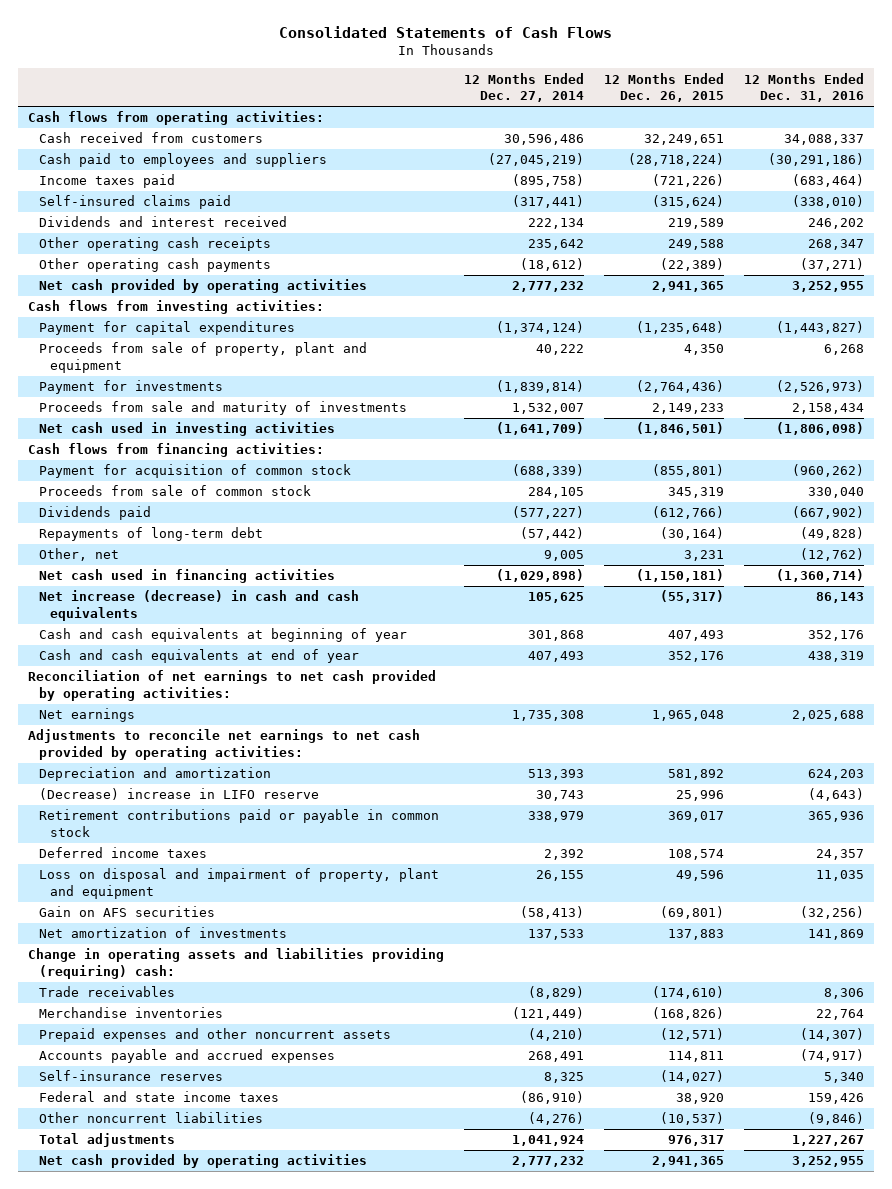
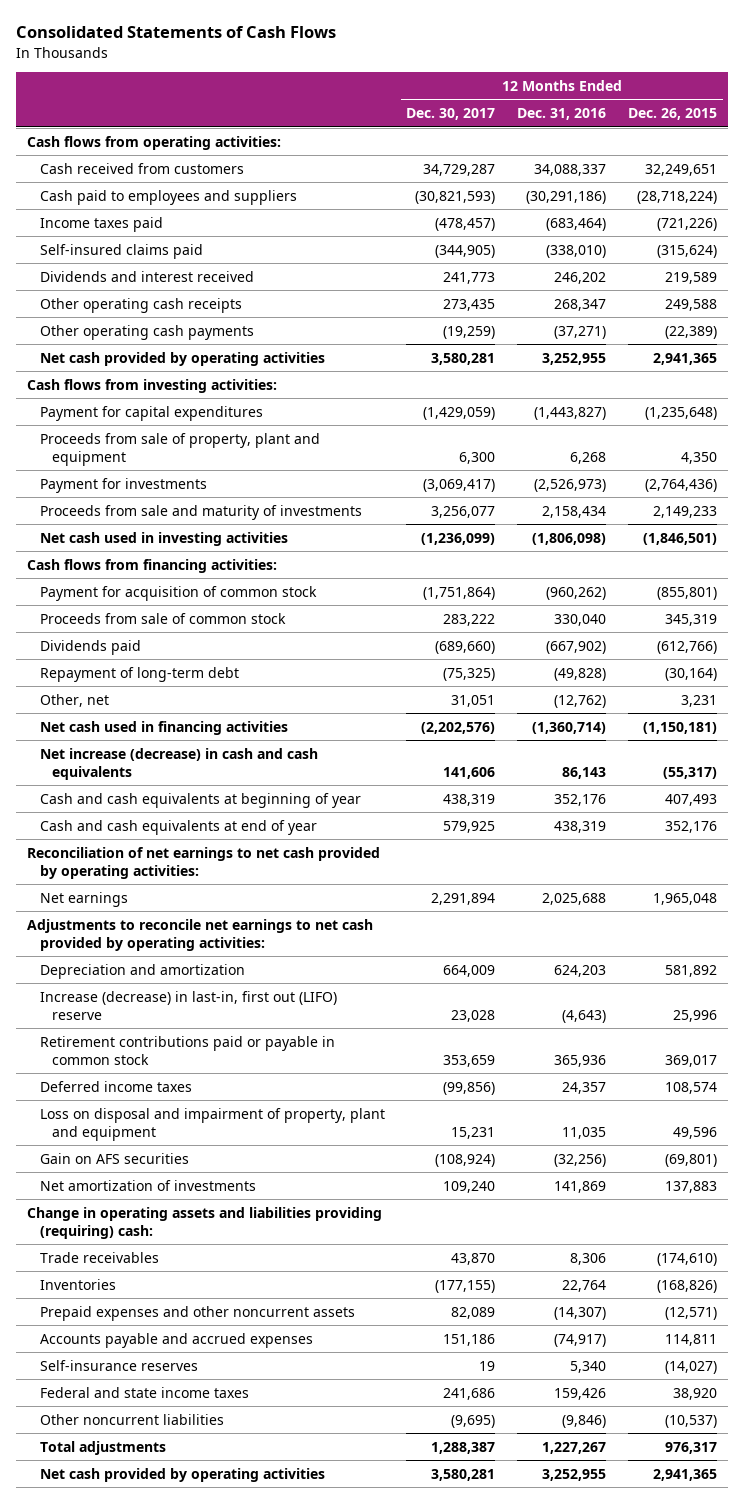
[464,72,585,103] 12 Months Ended Dec. 27, 2014 -> none
none -> [406,108,496,121] Dec. 30, 2017
[39,527,264,542] Repayments of long-term debt -> [39,666,239,682] Repayment of long-term debt
[39,788,320,801] (Decrease) increase in LIFO reserve -> [39,990,337,1020] Increase (decrease) in last-in, first out (LIFO) reserve
[39,1007,224,1019] Merchandise inventories -> [39,1278,116,1290] Inventories

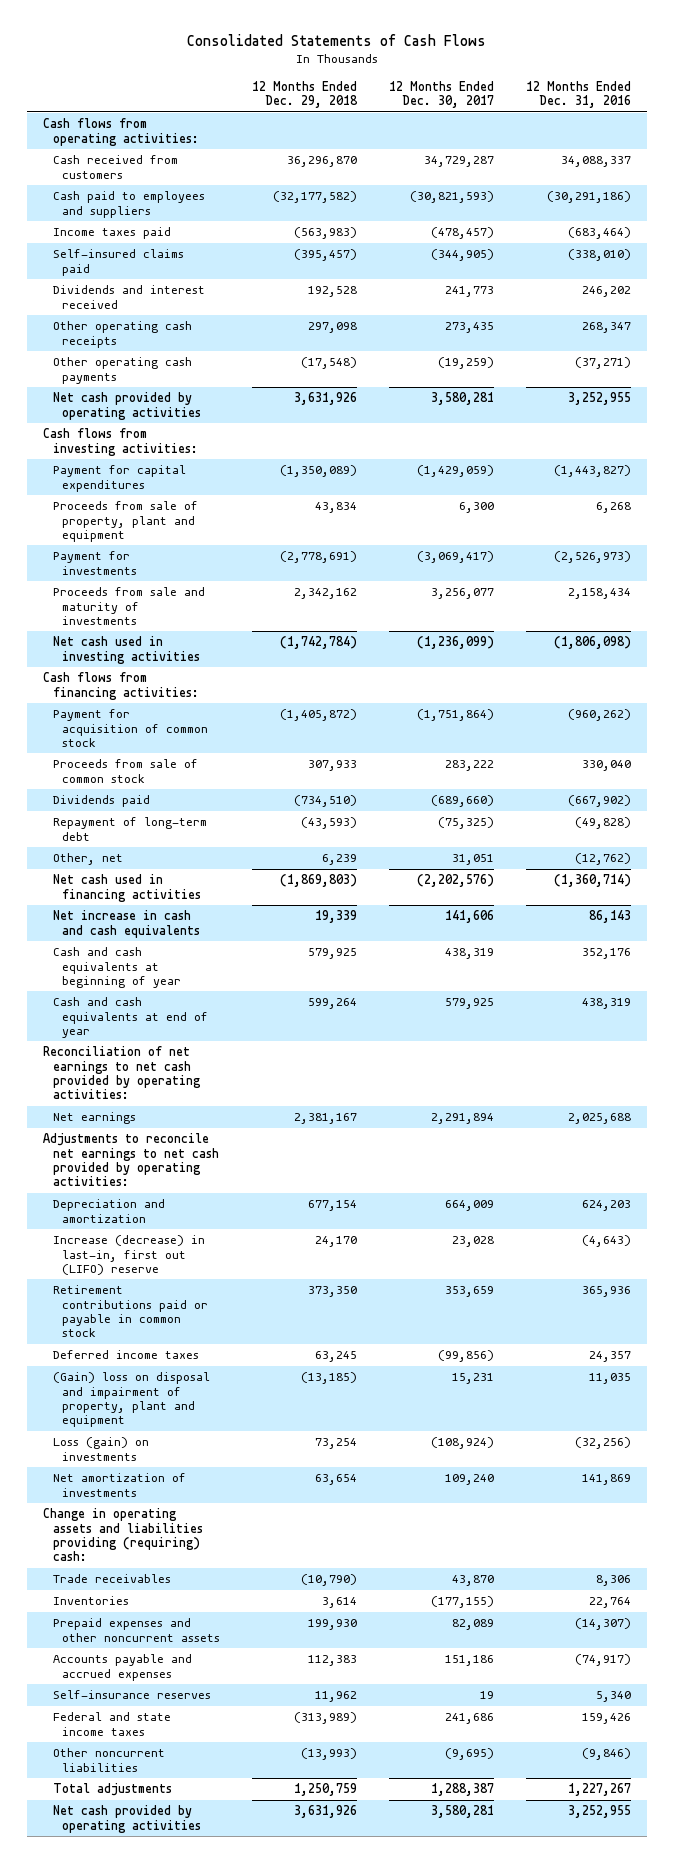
[628,108,718,121] Dec. 26, 2015 -> none
none -> [252,80,359,109] 12 Months Ended Dec. 29, 2018
[39,747,318,780] Net increase (decrease) in cash and cash equivalents -> [52,910,201,938] Net increase in cash and cash equivalents
[39,1107,385,1141] Loss on disposal and impairment of property, plant and equipment -> [52,1372,210,1428] (Gain) loss on disposal and impairment of property, plant and equipment
[39,1152,189,1164] Gain on AFS securities -> [52,1437,149,1461] Loss (gain) on investments

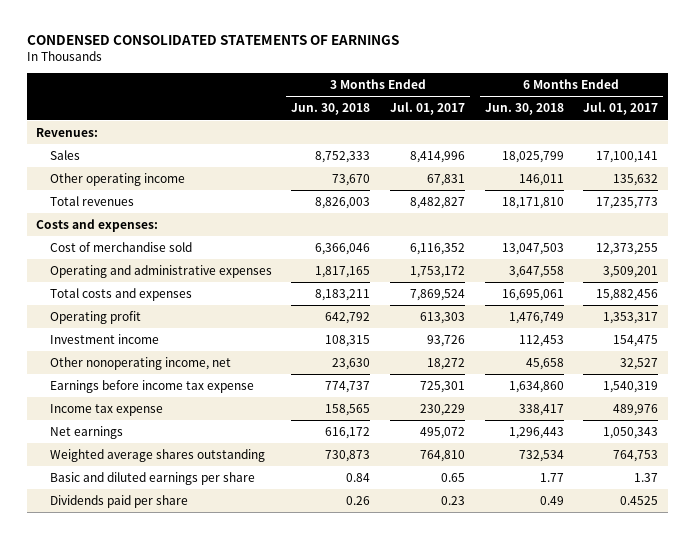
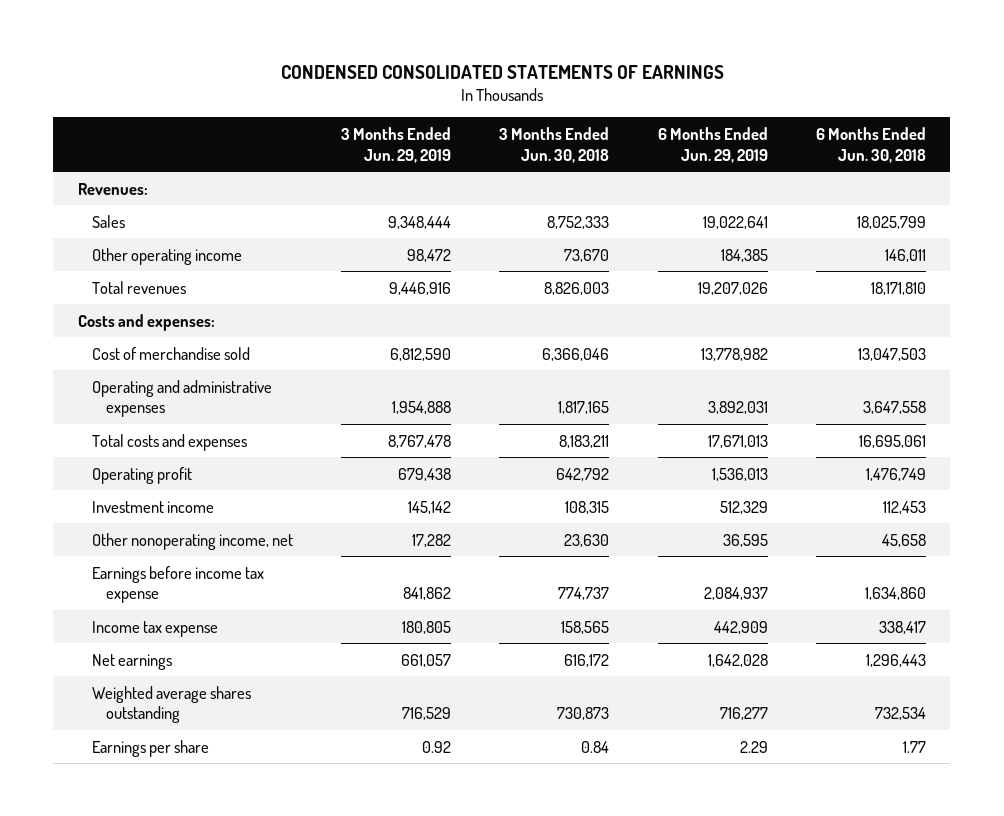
[389,102,465,116] Jul. 01, 2017 -> none
[583,102,659,116] Jul. 01, 2017 -> none
none -> [341,127,452,163] 3 Months Ended Jun. 29, 2019
none -> [657,127,768,163] 6 Months Ended Jun. 29, 2019
[49,494,188,508] Dividends paid per share -> none
[49,471,255,485] Basic and diluted earnings per share -> [91,739,209,757] Earnings per share

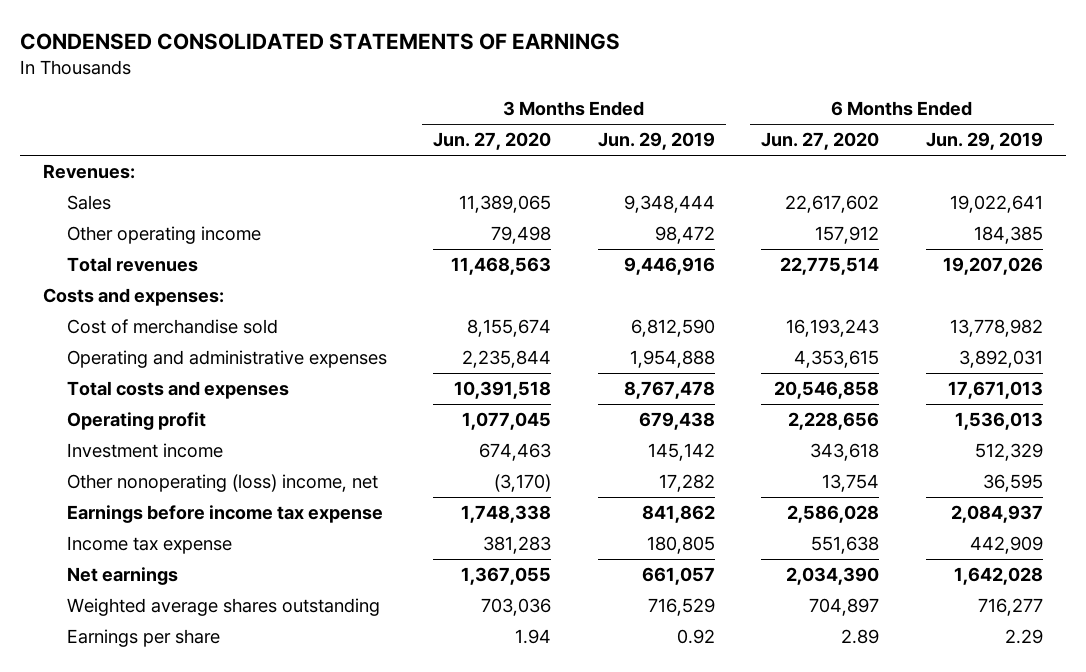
[499,127,610,163] 3 Months Ended Jun. 30, 2018 -> none
[816,127,927,163] 6 Months Ended Jun. 30, 2018 -> none
none -> [433,132,552,151] Jun. 27, 2020
none -> [761,132,880,151] Jun. 27, 2020
[91,532,293,550] Other nonoperating income, net -> [67,474,379,493] Other nonoperating (loss) income, net

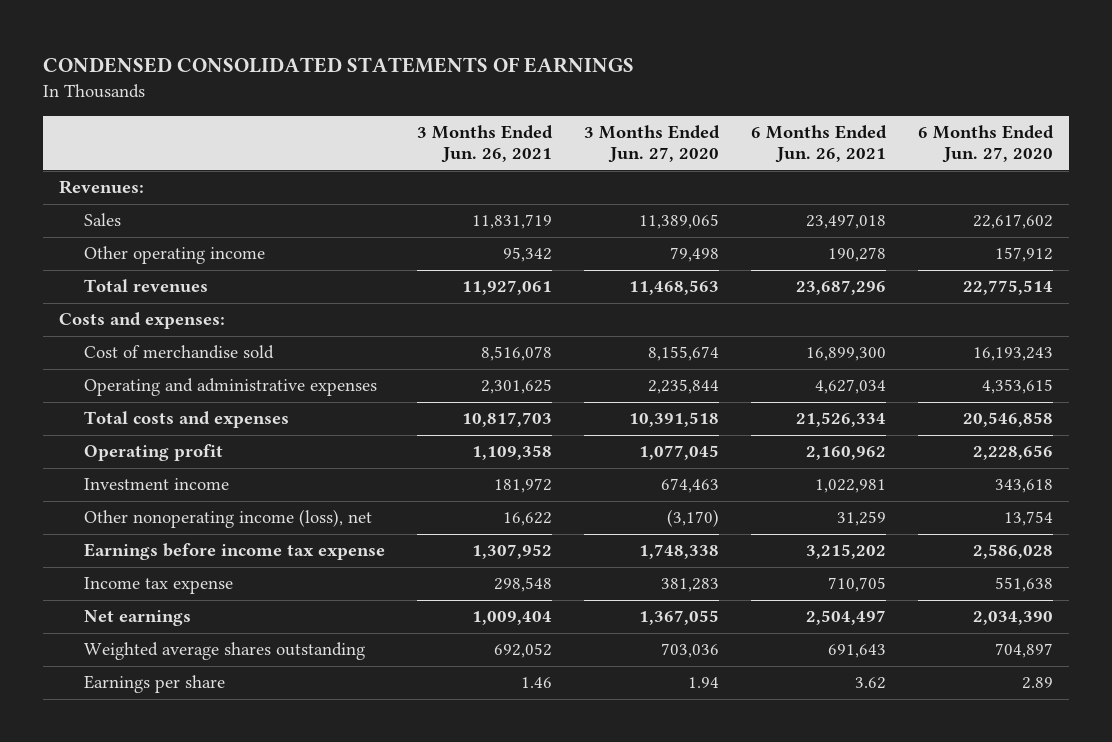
[597,132,715,151] Jun. 29, 2019 -> none
[925,132,1043,151] Jun. 29, 2019 -> none
none -> [416,124,553,164] 3 Months Ended Jun. 26, 2021
none -> [750,124,887,164] 6 Months Ended Jun. 26, 2021
[67,474,379,493] Other nonoperating (loss) income, net -> [83,509,372,529] Other nonoperating income (loss), net

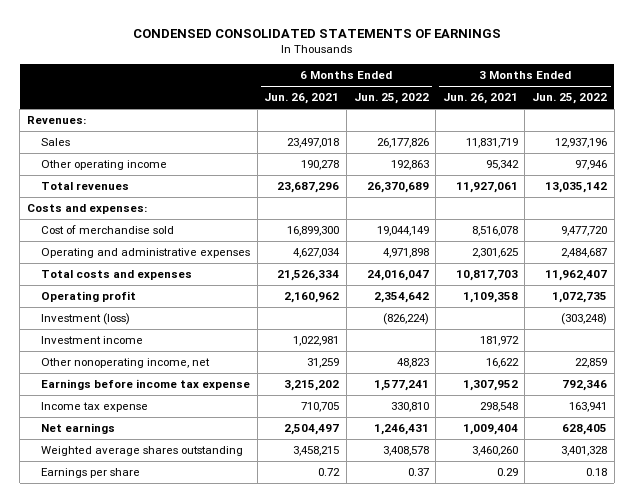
[583,124,720,164] 3 Months Ended Jun. 27, 2020 -> none
[917,124,1054,164] 6 Months Ended Jun. 27, 2020 -> none
none -> [353,93,429,105] Jun. 25, 2022
none -> [532,93,608,105] Jun. 25, 2022
none -> [41,312,131,325] Investment (loss)
[83,509,372,529] Other nonoperating income (loss), net -> [41,357,211,368] Other nonoperating income, net
[493,643,552,659] 692,052 -> [471,445,518,456] 3,460,260
[827,644,886,659] 691,643 -> [293,445,340,456] 3,458,215
[520,677,552,689] 1.46 -> [496,467,518,476] 0.29
[854,677,886,690] 3.62 -> [318,467,341,476] 0.72

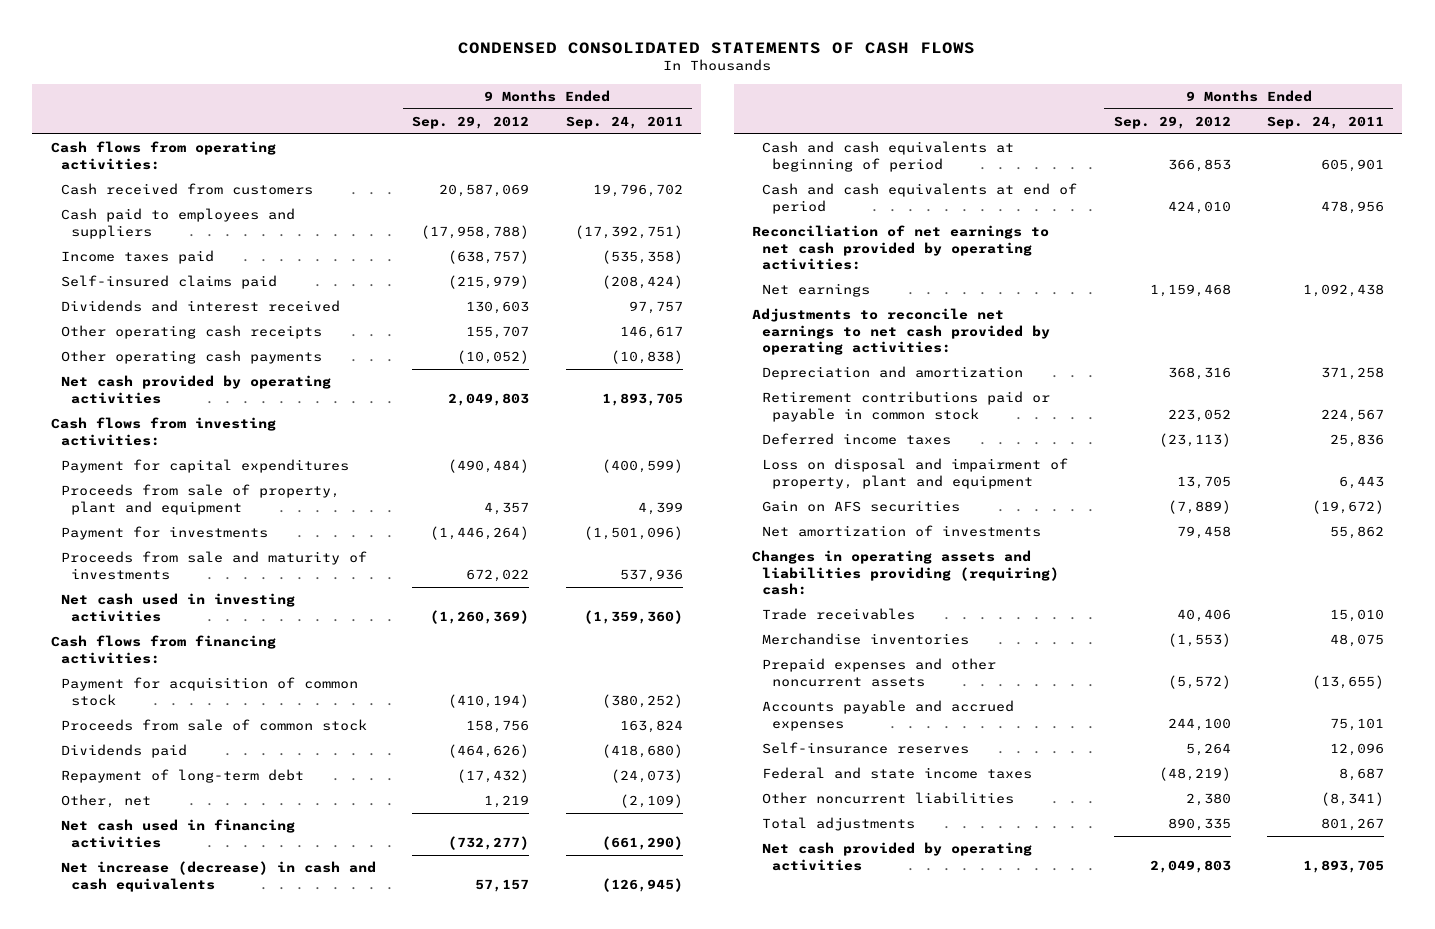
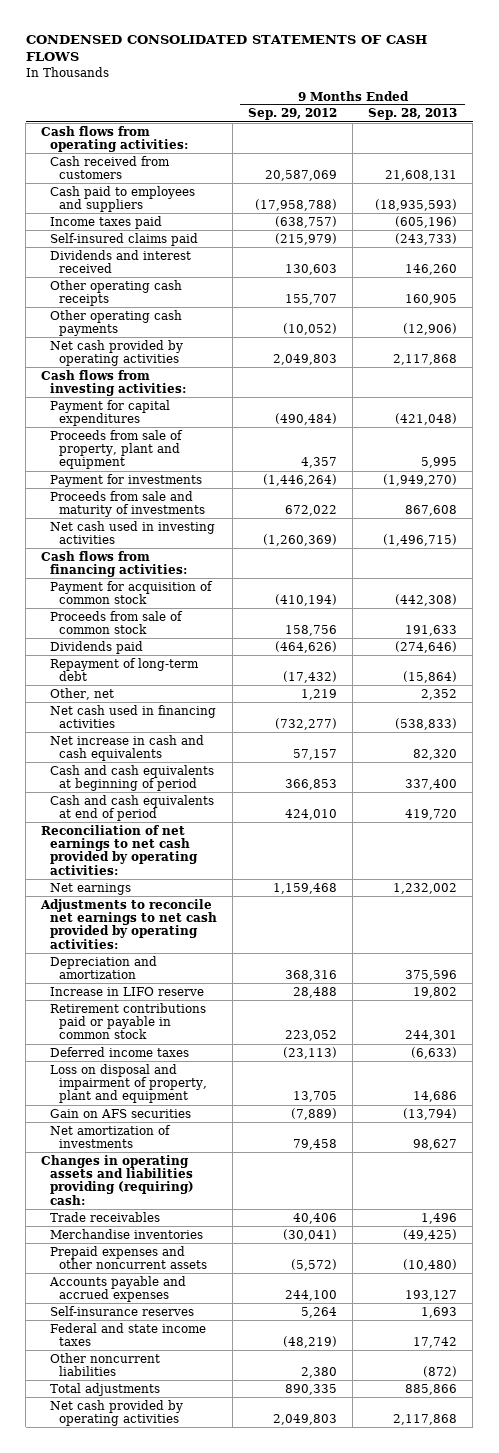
[565,115,683,129] Sep. 24, 2011 -> none
none -> [368,108,458,121] Sep. 28, 2013
[60,861,376,892] Net increase (decrease) in cash and cash equivalents -> [50,734,205,761] Net increase in cash and cash equivalents
none -> [50,986,205,996] Increase in LIFO reserve
[1167,633,1231,648] (1,553) -> [283,1228,338,1241] (30,041)

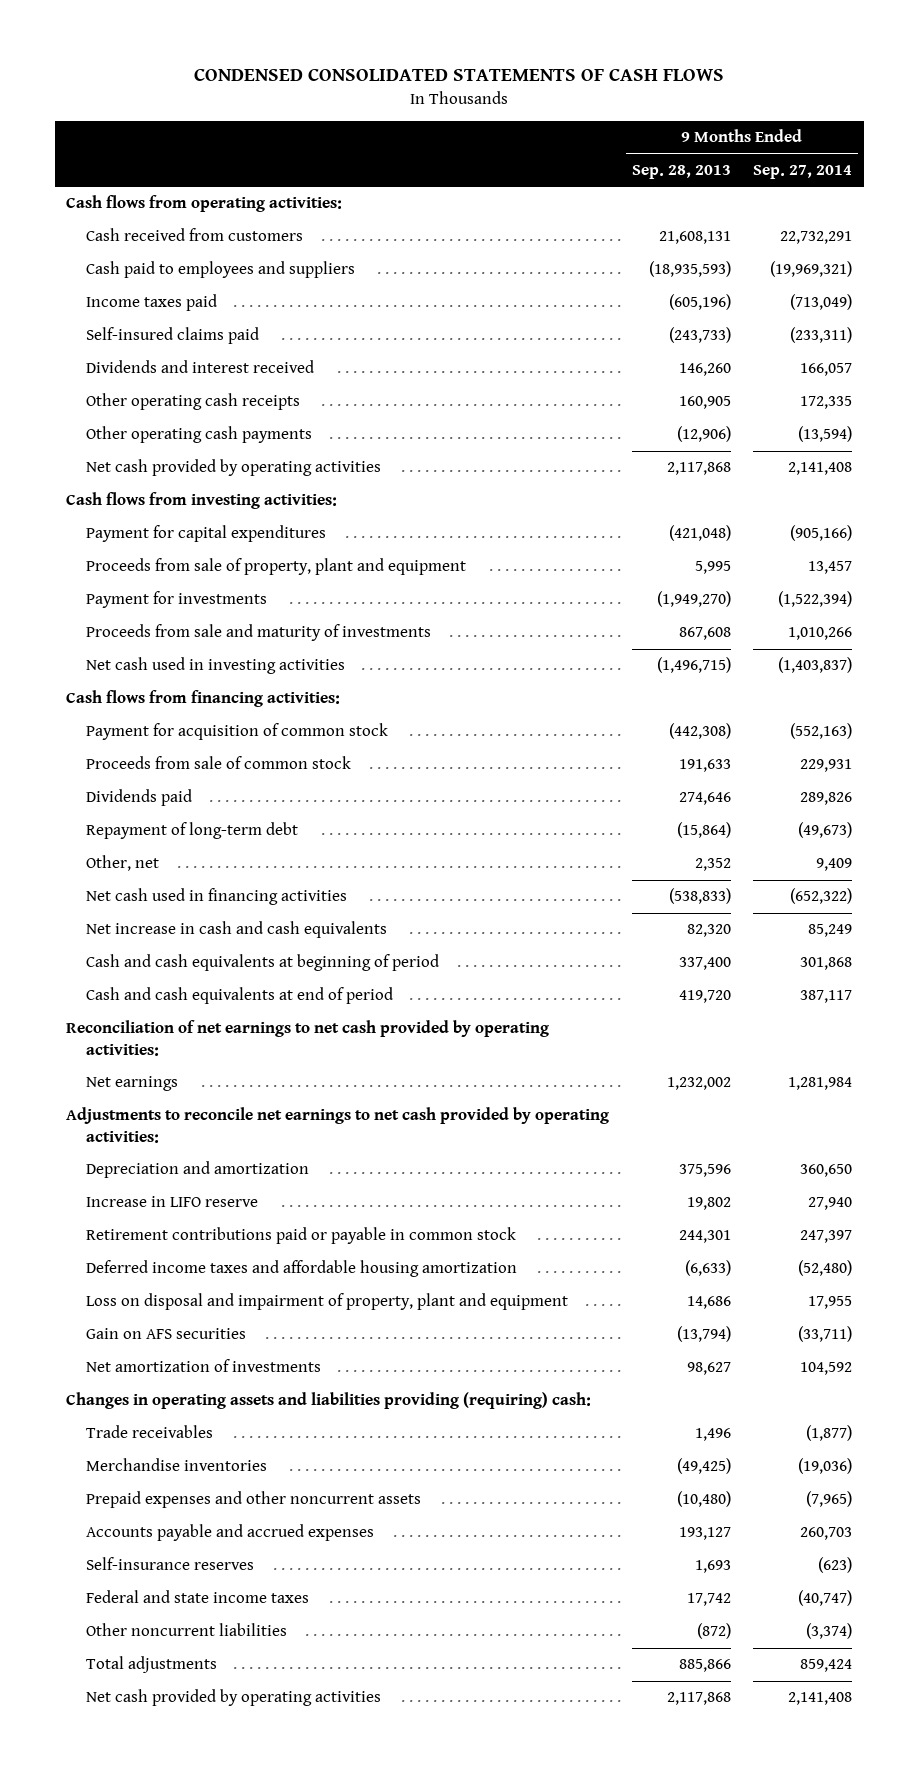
[248,108,338,121] Sep. 29, 2012 -> none
none -> [753,165,853,180] Sep. 27, 2014
[395,640,458,653] (274,646) -> [678,792,731,806] 274,646
[50,1046,190,1057] Deferred income taxes -> [85,1260,517,1278] Deferred income taxes and affordable housing amortization

